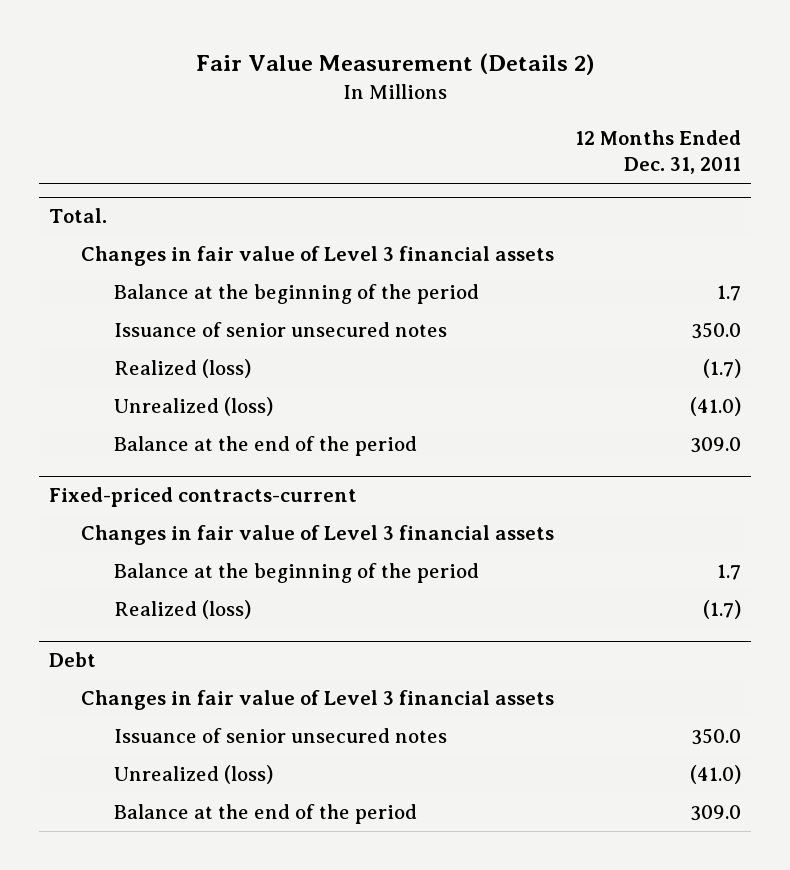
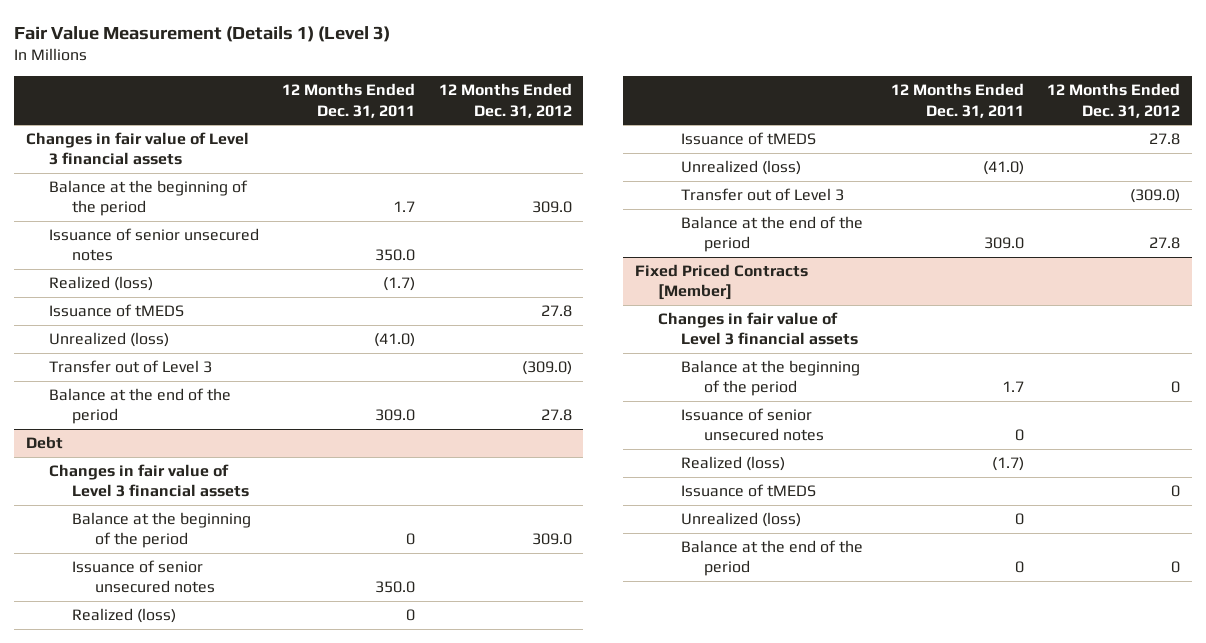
[196,52,595,75] Fair Value Measurement (Details 2) -> [14,25,391,42] Fair Value Measurement (Details 1) (Level 3)
none -> [438,83,572,118] 12 Months Ended Dec. 31, 2012
[49,208,108,224] Total. -> none
none -> [48,304,184,318] Issuance of tMEDS
none -> [48,360,212,374] Transfer out of Level 3
[49,487,358,508] Fixed-priced contracts-current -> none
[81,524,555,545] Changes in fair value of Level 3 financial assets -> none
[113,562,479,583] Balance at the beginning of the period -> none
[113,599,251,619] Realized (loss) -> none
none -> [72,512,252,549] Balance at the beginning of the period
none -> [72,608,177,624] Realized (loss)
none -> [680,132,816,146] Issuance of tMEDS
none -> [680,188,844,202] Transfer out of Level 3
none -> [634,264,808,301] Fixed Priced Contracts [Member]
none -> [657,312,858,346] Changes in fair value of Level 3 financial assets
none -> [680,360,860,397] Balance at the beginning of the period
none -> [680,408,824,442] Issuance of senior unsecured notes
none -> [680,456,785,472] Realized (loss)
none -> [680,484,816,498] Issuance of tMEDS
none -> [680,512,801,528] Unrealized (loss)
none -> [680,540,863,577] Balance at the end of the period

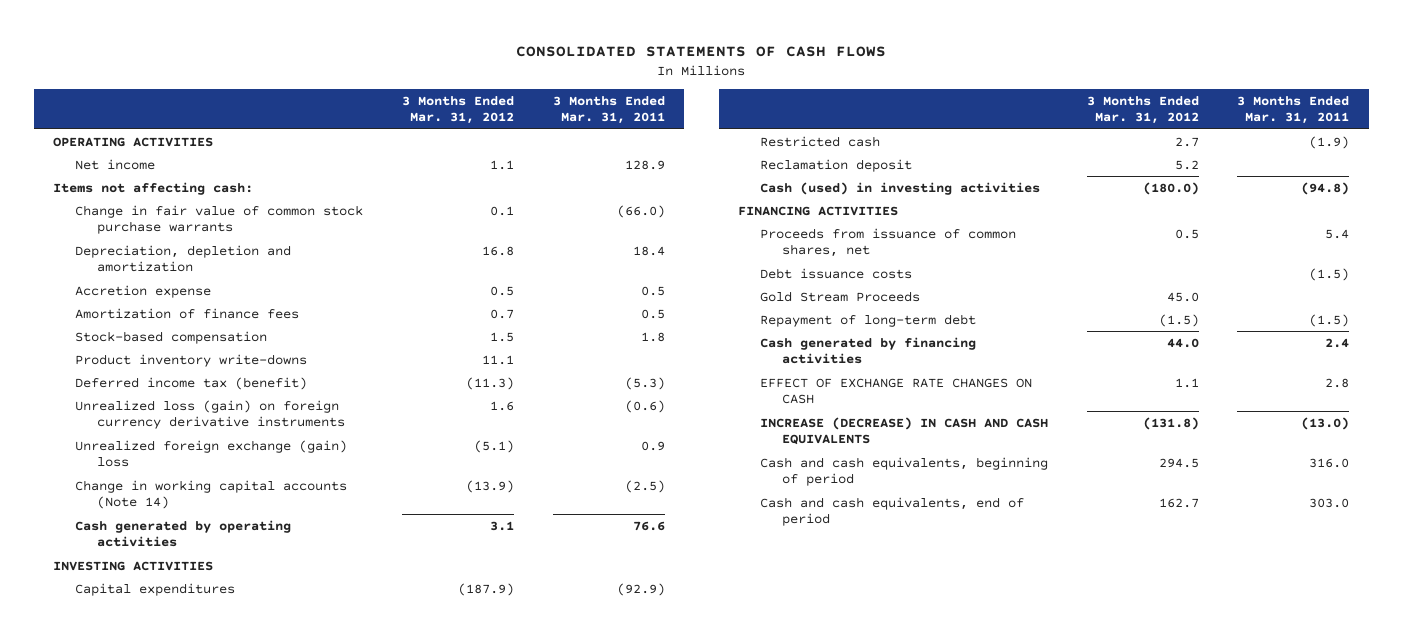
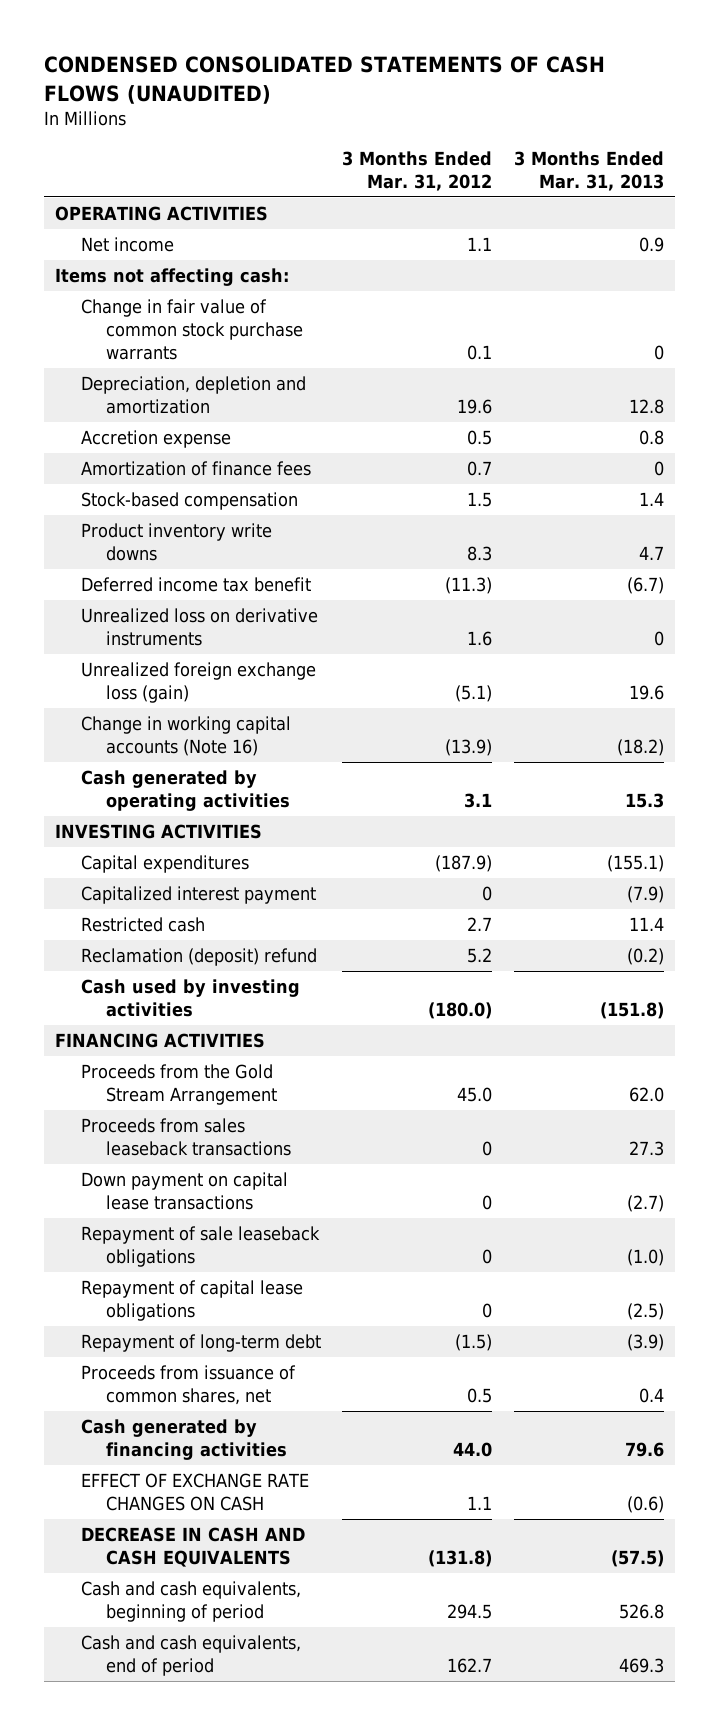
[516,45,887,57] CONSOLIDATED STATEMENTS OF CASH FLOWS -> [44,56,606,104] CONDENSED CONSOLIDATED STATEMENTS OF CASH FLOWS (UNAUDITED)
[552,95,665,124] 3 Months Ended Mar. 31, 2011 -> none
none -> [514,151,665,192] 3 Months Ended Mar. 31, 2013
[481,245,514,256] 16.8 -> [457,398,493,414] 19.6
[75,353,308,367] Product inventory write-downs -> [80,522,272,561] Product inventory write downs
[481,354,514,365] 11.1 -> [467,545,493,561] 8.3
[75,376,308,390] Deferred income tax (benefit) -> [80,576,311,592] Deferred income tax benefit
[75,399,346,430] Unrealized loss (gain) on foreign currency derivative instruments -> [80,607,318,646] Unrealized loss on derivative instruments
[75,439,348,468] Unrealized foreign exchange (gain) loss -> [80,661,316,703] Unrealized foreign exchange loss (gain)
[75,479,348,510] Change in working capital accounts (Note 14) -> [80,715,291,756] Change in working capital accounts (Note 16)
none -> [80,885,316,904] Capitalized interest payment
[760,158,913,172] Reclamation deposit -> [80,947,317,966] Reclamation (deposit) refund
[760,181,1041,195] Cash (used) in investing activities -> [80,978,300,1017] Cash used by investing activities
[760,267,913,279] Debt issuance costs -> none
[760,290,921,302] Gold Stream Proceeds -> [80,1063,278,1105] Proceeds from the Gold Stream Arrangement
none -> [80,1117,292,1156] Proceeds from sales leaseback transactions
none -> [80,1171,288,1210] Down payment on capital lease transactions
none -> [80,1225,320,1267] Repayment of sale leaseback obligations
none -> [80,1279,303,1321] Repayment of capital lease obligations
[760,227,1017,258] Proceeds from issuance of common shares, net -> [80,1364,296,1405] Proceeds from issuance of common shares, net
[760,416,1049,446] INCREASE (DECREASE) IN CASH AND CASH EQUIVALENTS -> [80,1526,305,1567] DECREASE IN CASH AND CASH EQUIVALENTS

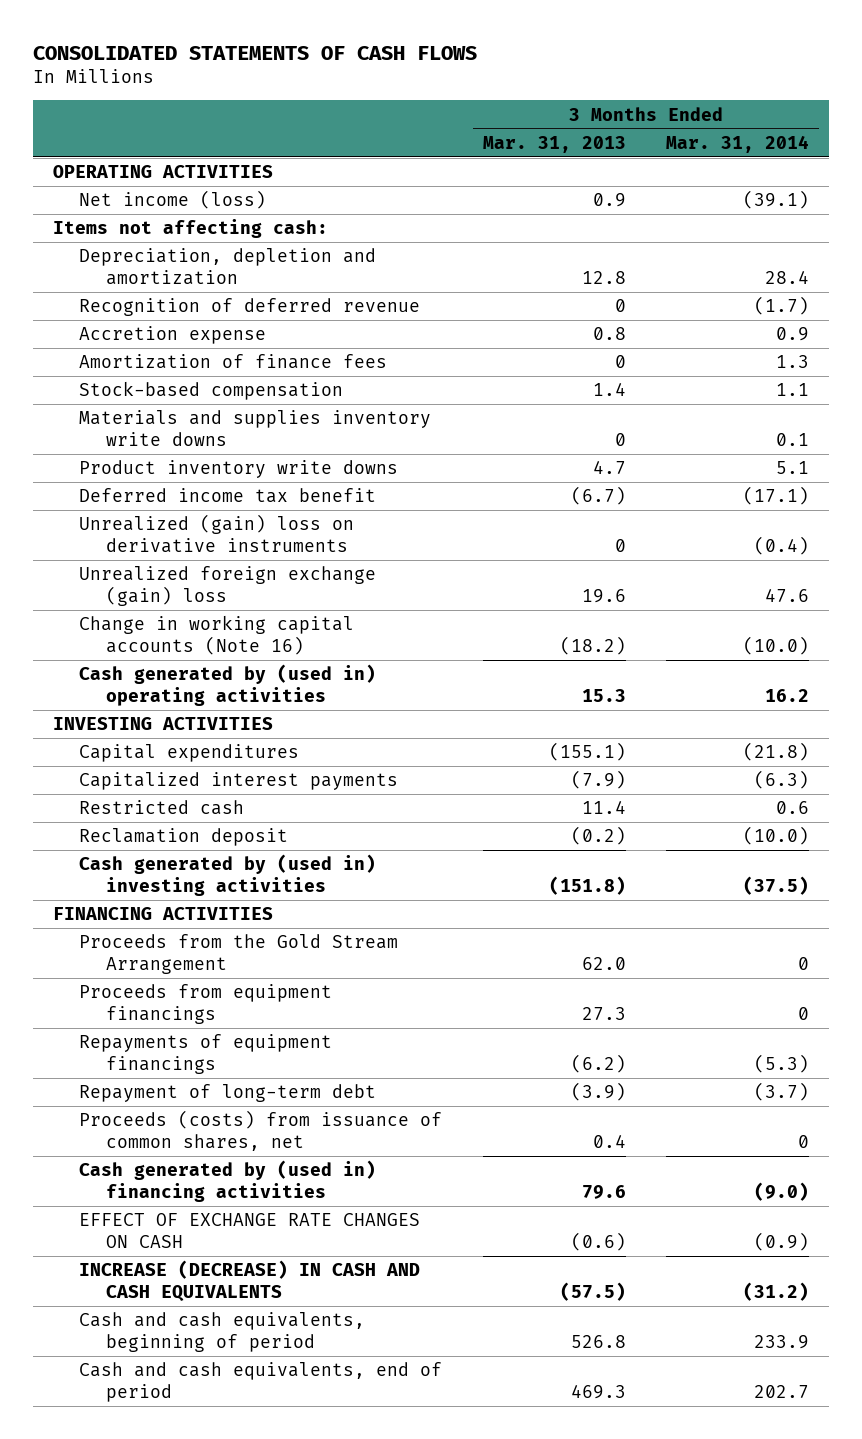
[44,56,606,104] CONDENSED CONSOLIDATED STATEMENTS OF CASH FLOWS (UNAUDITED) -> [32,45,477,60] CONSOLIDATED STATEMENTS OF CASH FLOWS
[342,151,493,192] 3 Months Ended Mar. 31, 2012 -> none
none -> [665,134,809,153] Mar. 31, 2014
[80,236,174,252] Net income -> [79,190,267,210] Net income (loss)
[80,298,304,361] Change in fair value of common stock purchase warrants -> none
none -> [79,298,421,317] Recognition of deferred revenue
none -> [79,410,432,447] Materials and supplies inventory write downs
[80,607,318,646] Unrealized loss on derivative instruments -> [79,514,355,554] Unrealized (gain) loss on derivative instruments
[80,661,316,703] Unrealized foreign exchange loss (gain) -> [79,566,377,607] Unrealized foreign exchange (gain) loss
[80,769,291,811] Cash generated by operating activities -> [79,664,377,707] Cash generated by (used in) operating activities
[80,885,316,904] Capitalized interest payment -> [79,772,399,791] Capitalized interest payments
[80,947,317,966] Reclamation (deposit) refund -> [79,828,289,847] Reclamation deposit
[80,978,300,1017] Cash used by investing activities -> [79,854,377,897] Cash generated by (used in) investing activities
[80,1171,288,1210] Down payment on capital lease transactions -> none
[80,1225,320,1267] Repayment of sale leaseback obligations -> none
[80,1117,292,1156] Proceeds from sales leaseback transactions -> [79,984,333,1025] Proceeds from equipment financings
[80,1279,303,1321] Repayment of capital lease obligations -> [79,1034,333,1075] Repayments of equipment financings
[627,1302,665,1320] (2.5) -> [570,1054,626,1074] (6.2)
[80,1364,296,1405] Proceeds from issuance of common shares, net -> [79,1110,443,1152] Proceeds (costs) from issuance of common shares, net
[80,1418,288,1460] Cash generated by financing activities -> [79,1160,377,1203] Cash generated by (used in) financing activities
[80,1526,305,1567] DECREASE IN CASH AND CASH EQUIVALENTS -> [79,1260,421,1302] INCREASE (DECREASE) IN CASH AND CASH EQUIVALENTS

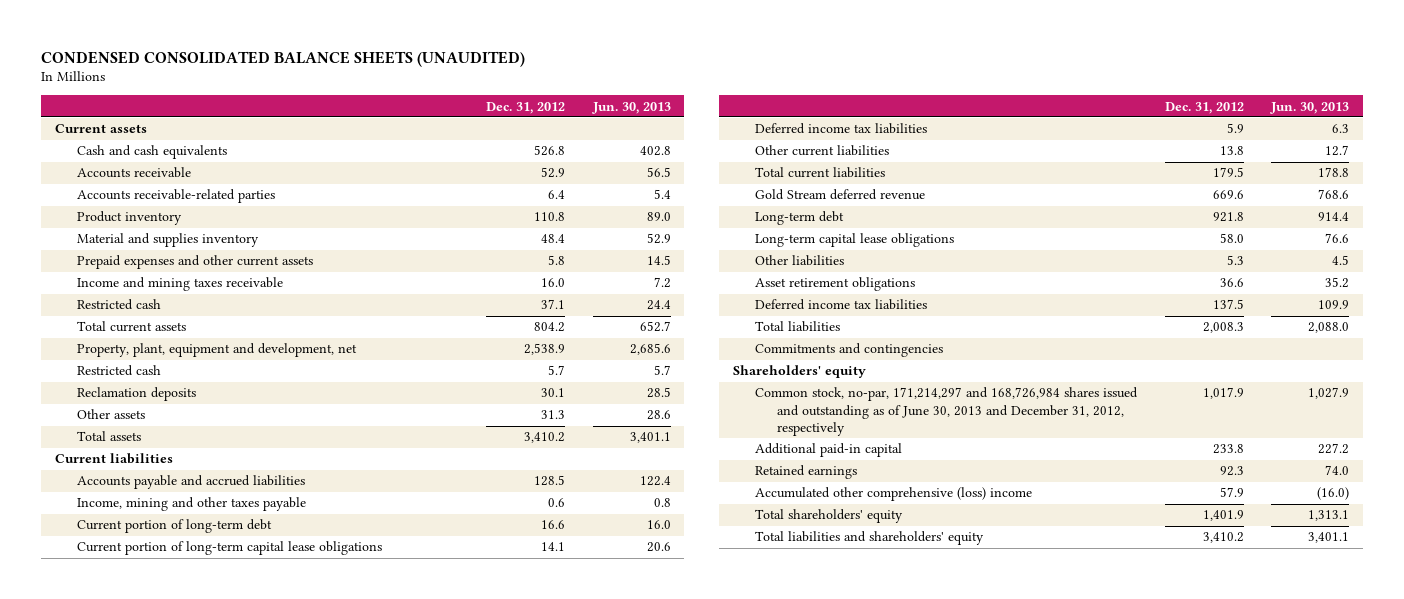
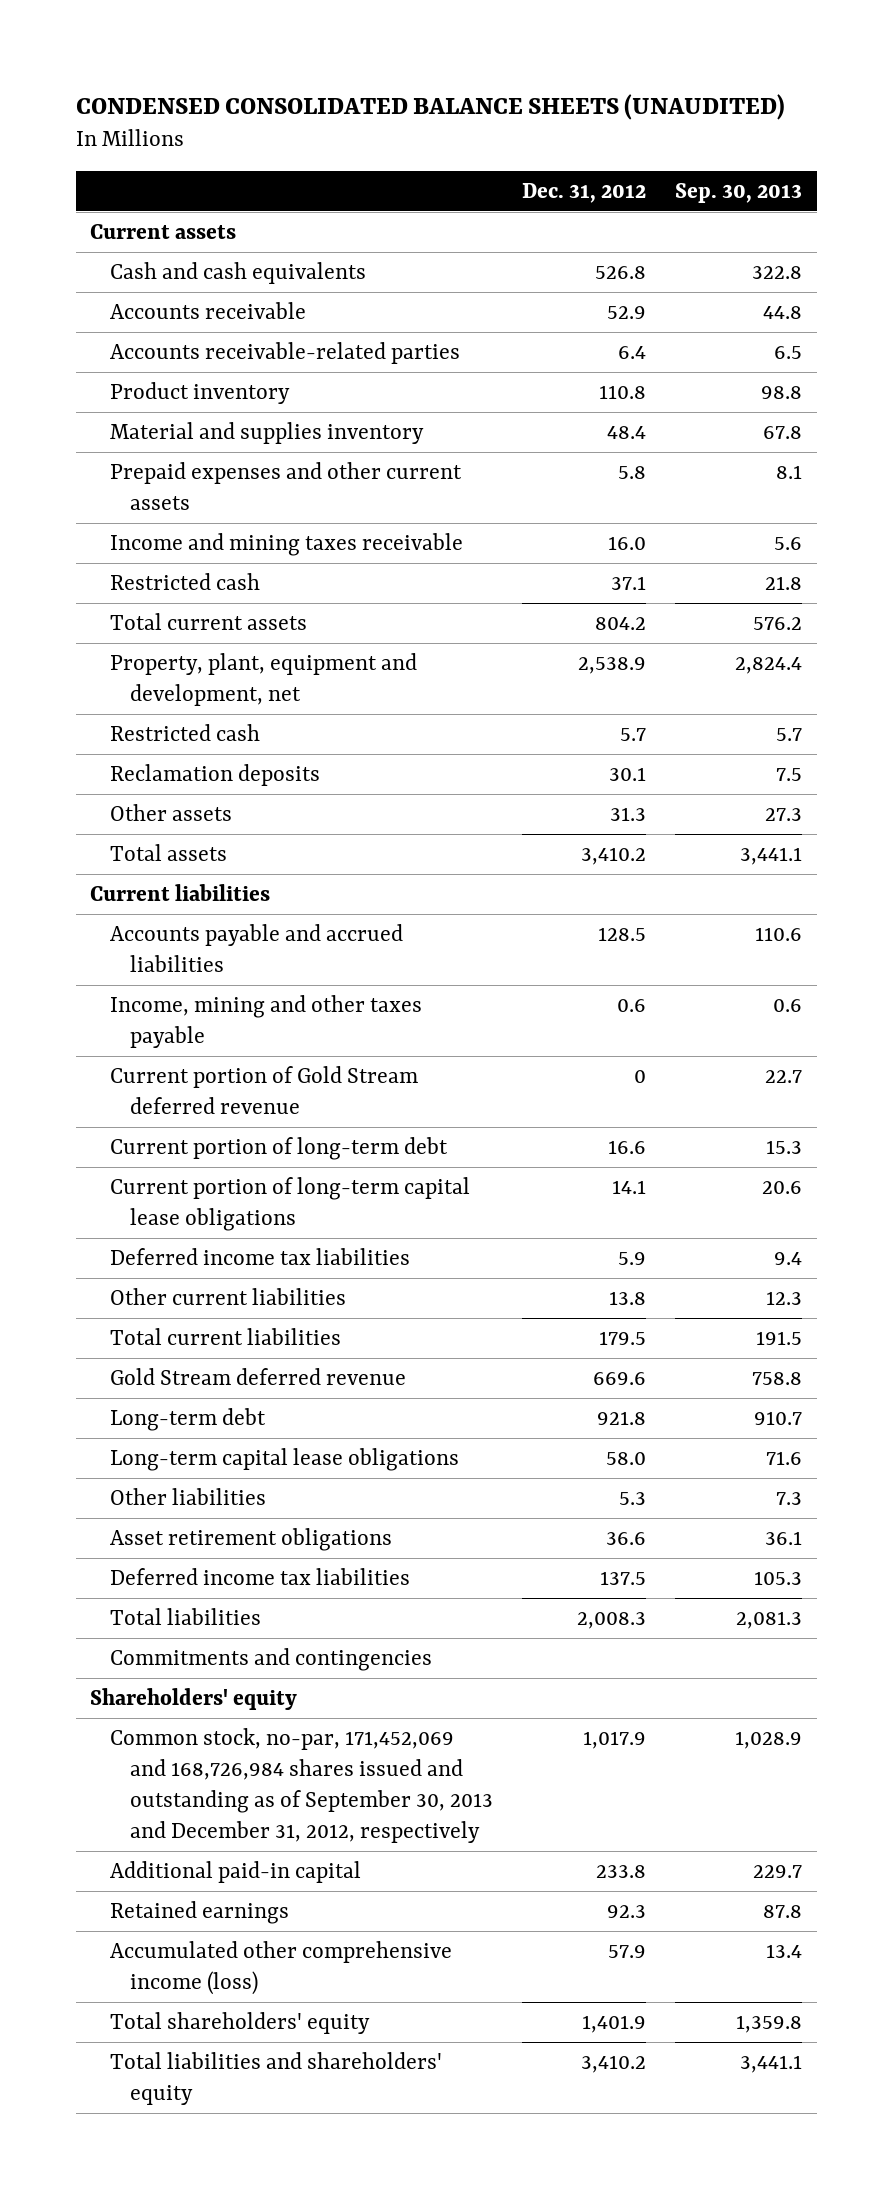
[591,101,671,114] Jun. 30, 2013 -> none
none -> [675,182,803,203] Sep. 30, 2013
none -> [110,1066,419,1114] Current portion of Gold Stream deferred revenue
[755,387,1139,436] Common stock, no-par, 171,214,297 and 168,726,984 shares issued and outstanding as of June 30, 2013 and December 31, 2012, respectively -> [110,1728,494,1843] Common stock, no-par, 171,452,069 and 168,726,984 shares issued and outstanding as of September 30, 2013 and December 31, 2012, respectively
[755,487,1033,502] Accumulated other comprehensive (loss) income -> [110,1941,453,1995] Accumulated other comprehensive income (loss)

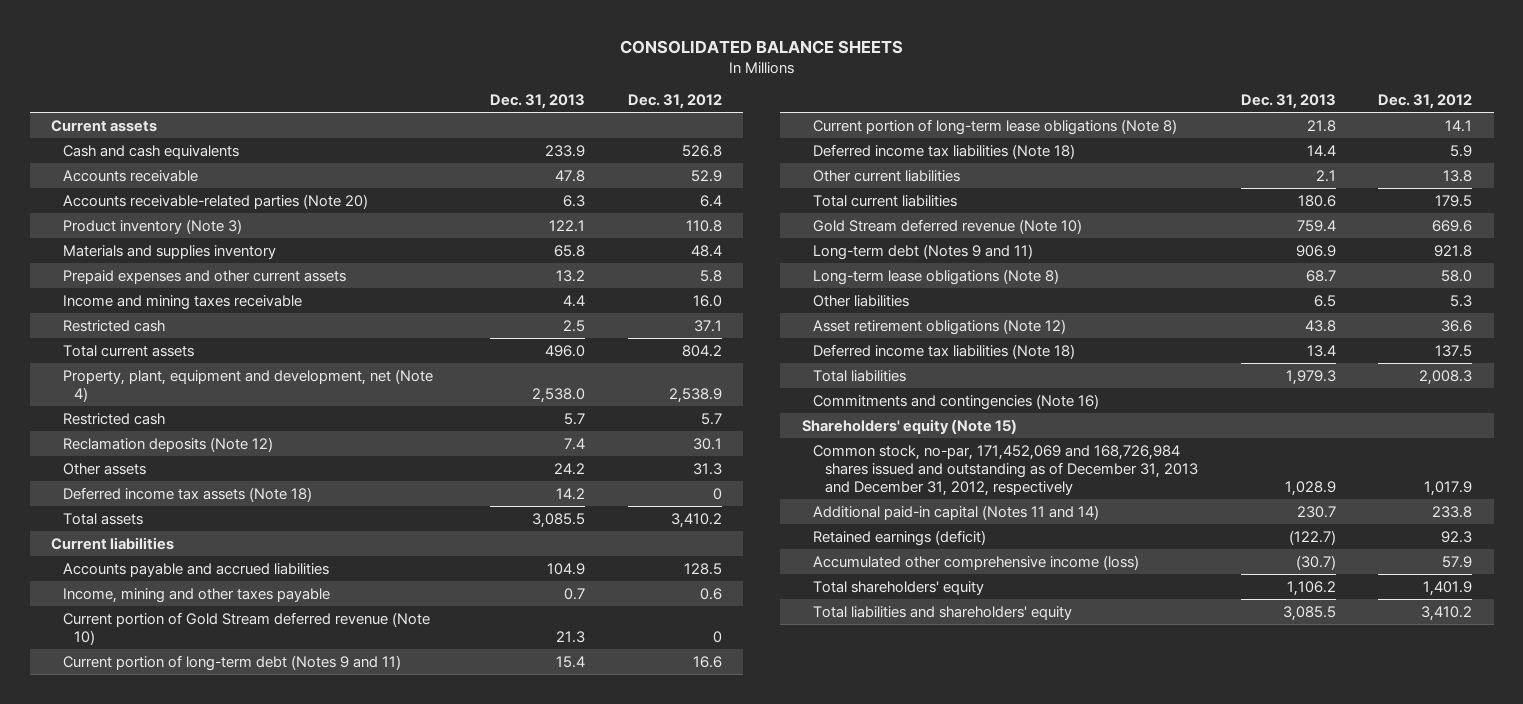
[75,93,785,120] CONDENSED CONSOLIDATED BALANCE SHEETS (UNAUDITED) -> [619,39,903,54] CONSOLIDATED BALANCE SHEETS
[675,182,803,203] Sep. 30, 2013 -> none
none -> [490,94,586,110] Dec. 31, 2013
[110,342,461,365] Accounts receivable-related parties -> [62,193,368,209] Accounts receivable-related parties (Note 20)
[110,382,291,405] Product inventory -> [62,218,242,234] Product inventory (Note 3)
[110,422,425,445] Material and supplies inventory -> [62,244,276,259] Materials and supplies inventory
[110,653,418,706] Property, plant, equipment and development, net -> [62,368,433,402] Property, plant, equipment and development, net (Note 4)
[110,764,321,787] Reclamation deposits -> [62,436,273,452] Reclamation deposits (Note 12)
none -> [62,486,312,502] Deferred income tax assets (Note 18)
[110,1066,419,1114] Current portion of Gold Stream deferred revenue -> [62,611,430,645] Current portion of Gold Stream deferred revenue (Note 10)
[110,1137,449,1161] Current portion of long-term debt -> [62,654,401,671] Current portion of long-term debt (Notes 9 and 11)
[110,1177,471,1231] Current portion of long-term capital lease obligations -> [813,118,1178,135] Current portion of long-term lease obligations (Note 8)
[110,1248,411,1266] Deferred income tax liabilities -> [813,143,1076,159] Deferred income tax liabilities (Note 18)
[110,1368,407,1386] Gold Stream deferred revenue -> [813,218,1083,234] Gold Stream deferred revenue (Note 10)
[110,1408,267,1432] Long-term debt -> [813,243,1034,260] Long-term debt (Notes 9 and 11)
[110,1448,460,1472] Long-term capital lease obligations -> [813,268,1060,285] Long-term lease obligations (Note 8)
[110,1528,393,1552] Asset retirement obligations -> [813,318,1067,335] Asset retirement obligations (Note 12)
[110,1568,411,1586] Deferred income tax liabilities -> [813,343,1076,359] Deferred income tax liabilities (Note 18)
[110,1648,433,1672] Commitments and contingencies -> [813,393,1100,410] Commitments and contingencies (Note 16)
[90,1688,298,1711] Shareholders' equity -> [801,418,1017,434] Shareholders' equity (Note 15)
[110,1728,494,1843] Common stock, no-par, 171,452,069 and 168,726,984 shares issued and outstanding as of September 30, 2013 and December 31, 2012, respectively -> [813,444,1199,496] Common stock, no-par, 171,452,069 and 168,726,984 shares issued and outstanding as of December 31, 2013 and December 31, 2012, respectively
[110,1861,362,1884] Additional paid-in capital -> [813,504,1100,520] Additional paid-in capital (Notes 11 and 14)
[110,1901,290,1925] Retained earnings -> [813,529,987,546] Retained earnings (deficit)

